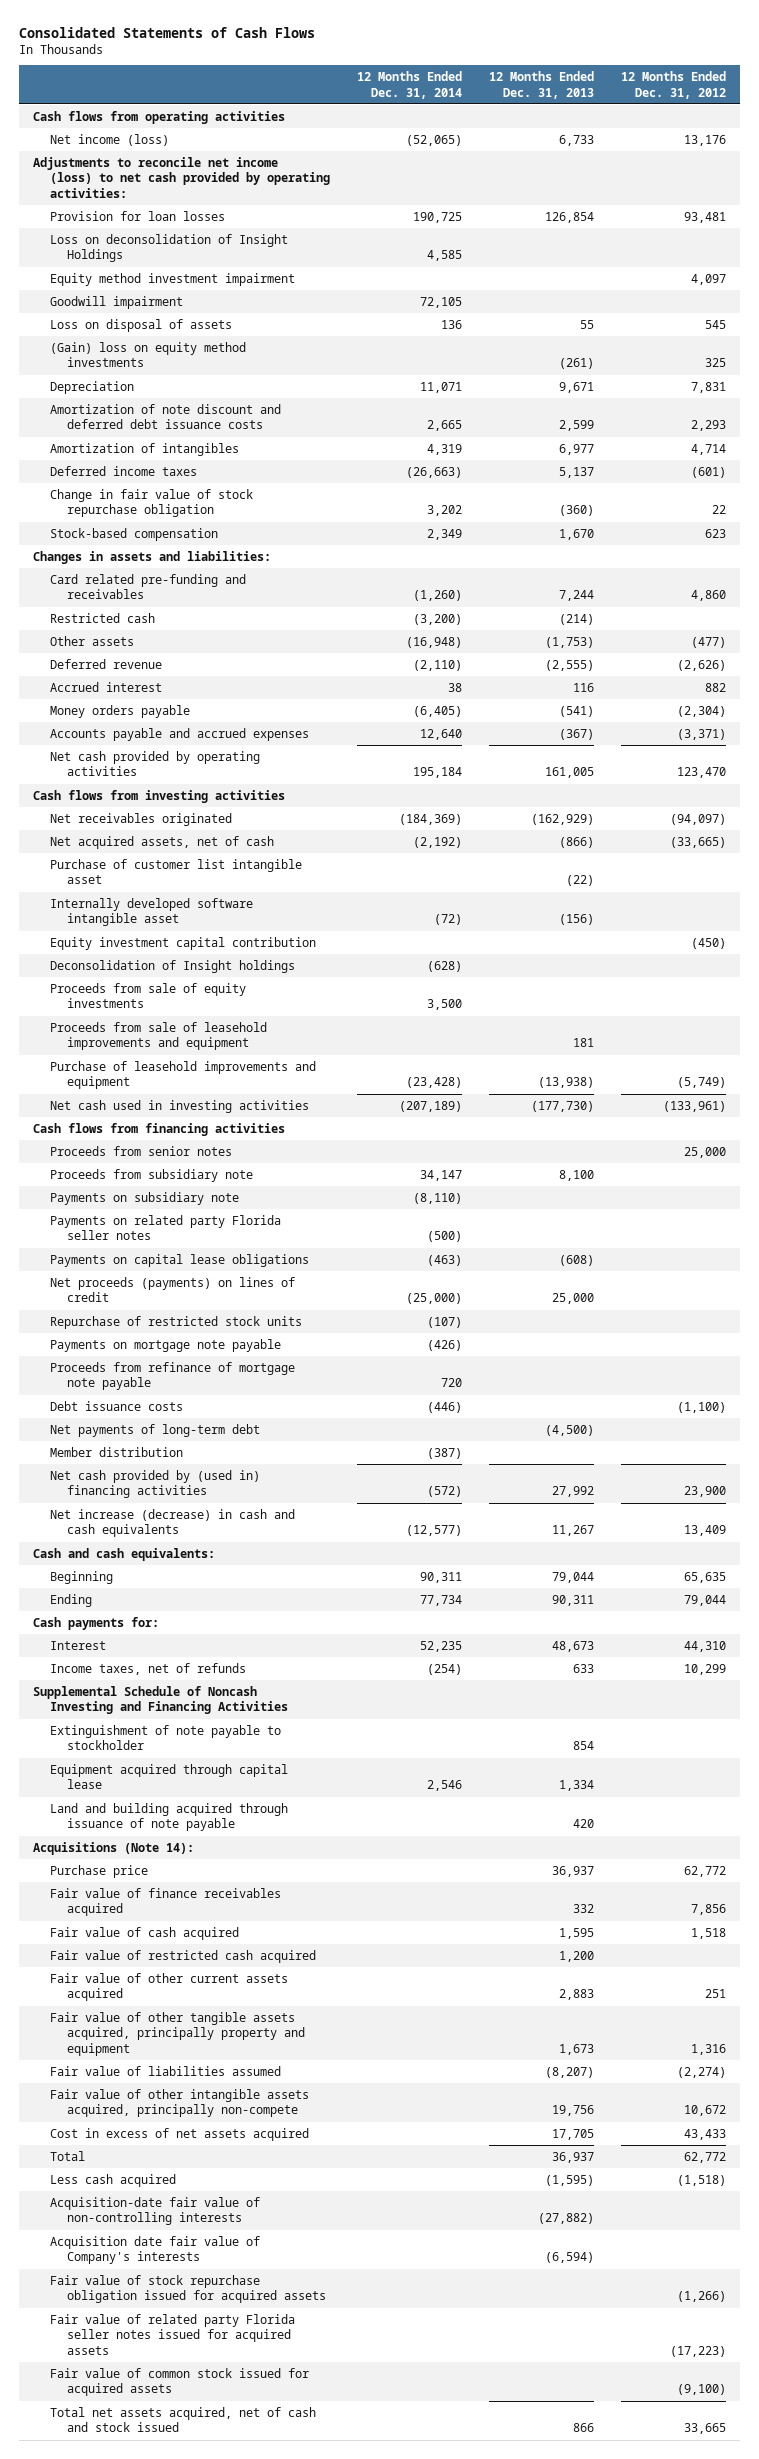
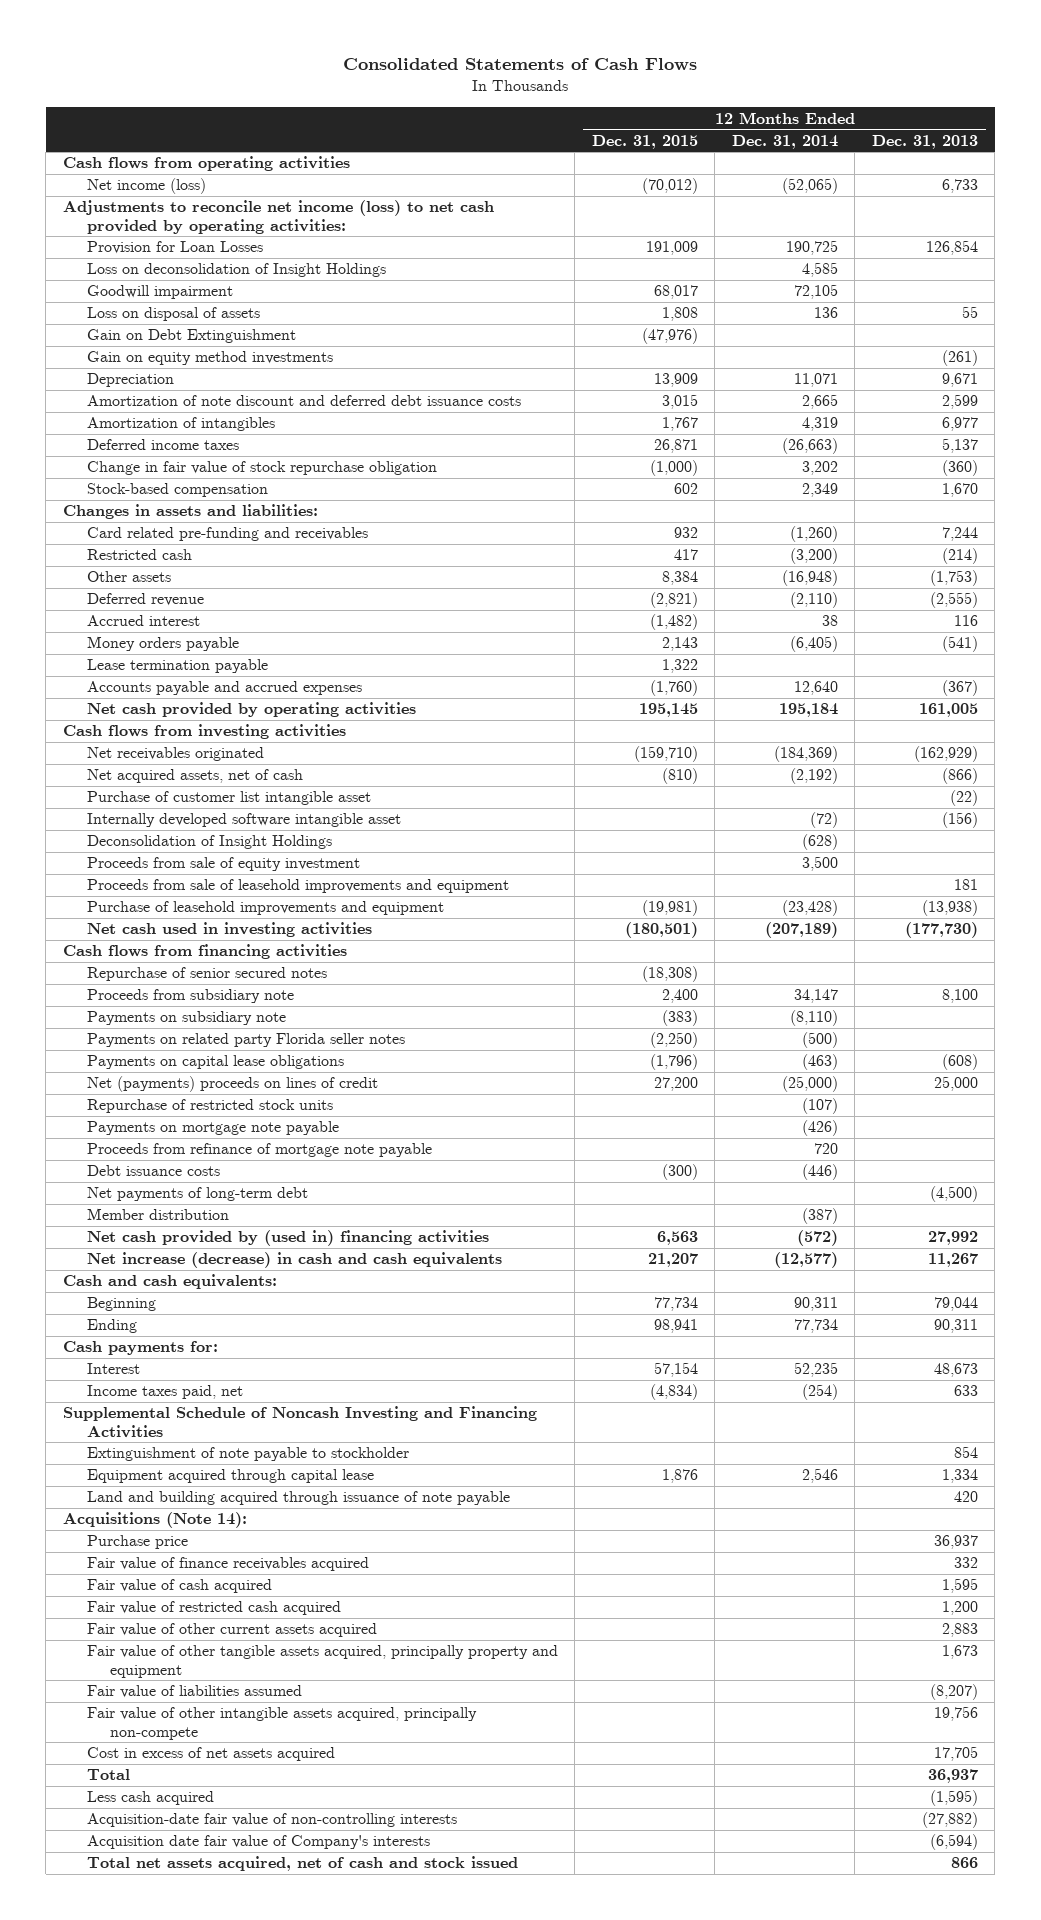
[621,71,727,99] 12 Months Ended Dec. 31, 2012 -> none
none -> [591,134,698,149] Dec. 31, 2015
[49,210,225,221] Provision for loan losses -> [86,241,263,255] Provision for Loan Losses
[49,272,295,286] Equity method investment impairment -> none
none -> [86,329,296,344] Gain on Debt Extinguishment
[49,341,246,368] (Gain) loss on equity method investments -> [86,351,333,366] Gain on equity method investments
none -> [86,659,268,674] Lease termination payable
[49,936,316,950] Equity investment capital contribution -> none
[49,959,295,973] Deconsolidation of Insight holdings -> [86,835,332,850] Deconsolidation of Insight Holdings
[49,982,246,1009] Proceeds from sale of equity investments -> [86,857,360,872] Proceeds from sale of equity investment
[49,1145,232,1156] Proceeds from senior notes -> none
none -> [86,967,327,982] Repurchase of senior secured notes
[49,1276,295,1303] Net proceeds (payments) on lines of credit -> [86,1076,378,1093] Net (payments) proceeds on lines of credit
[49,1662,246,1675] Income taxes, net of refunds -> [86,1385,243,1400] Income taxes paid, net
[49,2274,327,2304] Fair value of stock repurchase obligation issued for acquired assets -> none
[49,2313,295,2355] Fair value of related party Florida seller notes issued for acquired assets -> none
[49,2367,309,2397] Fair value of common stock issued for acquired assets -> none

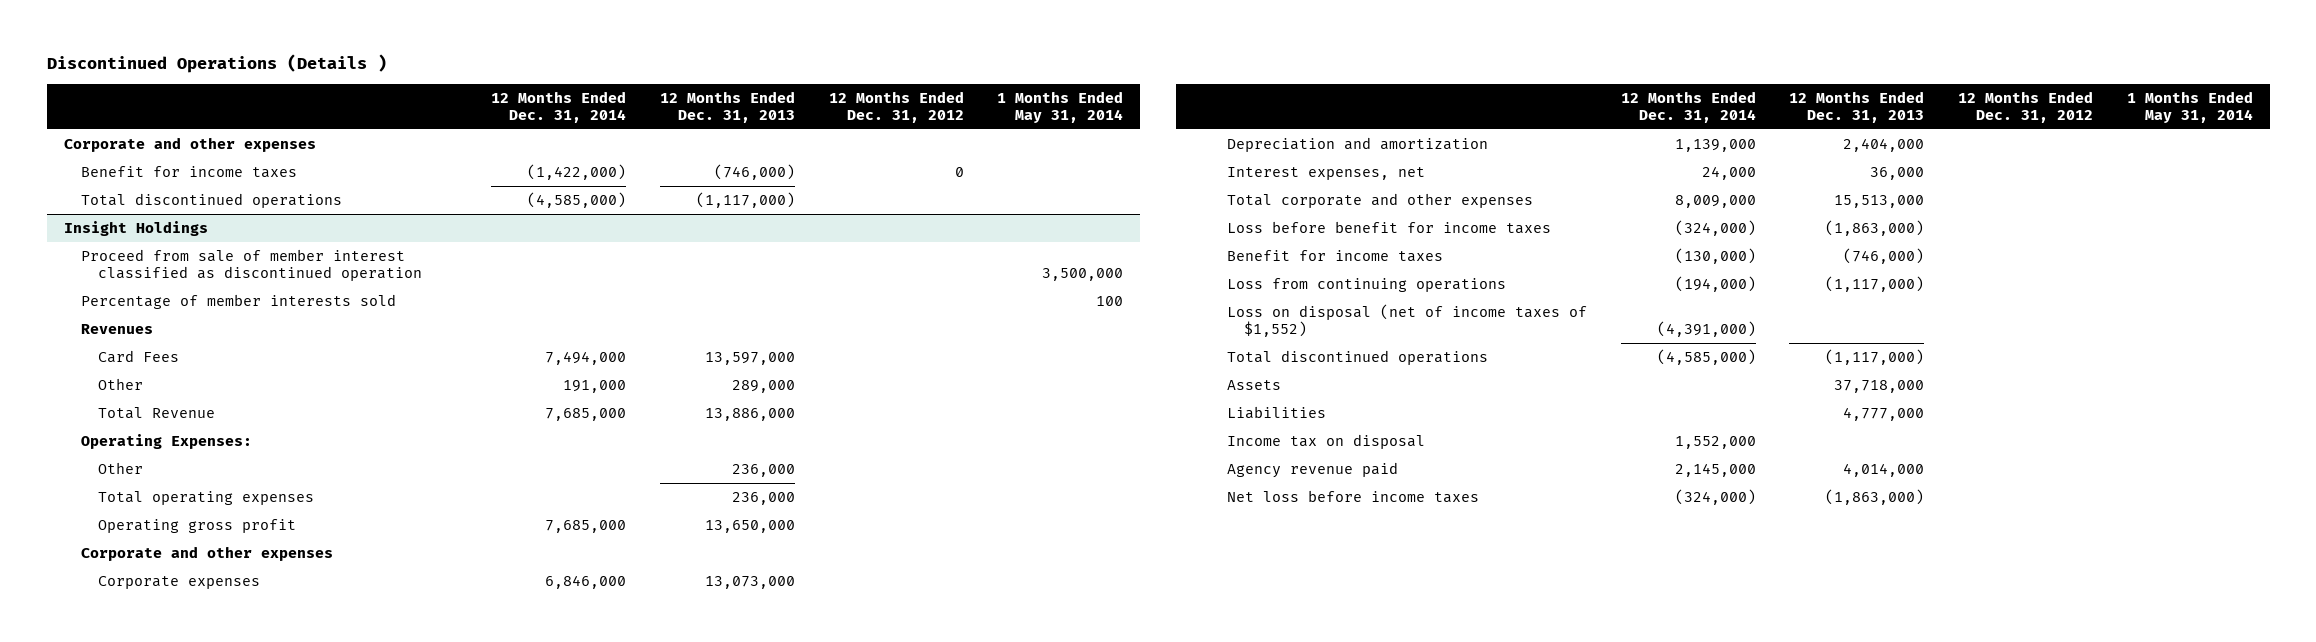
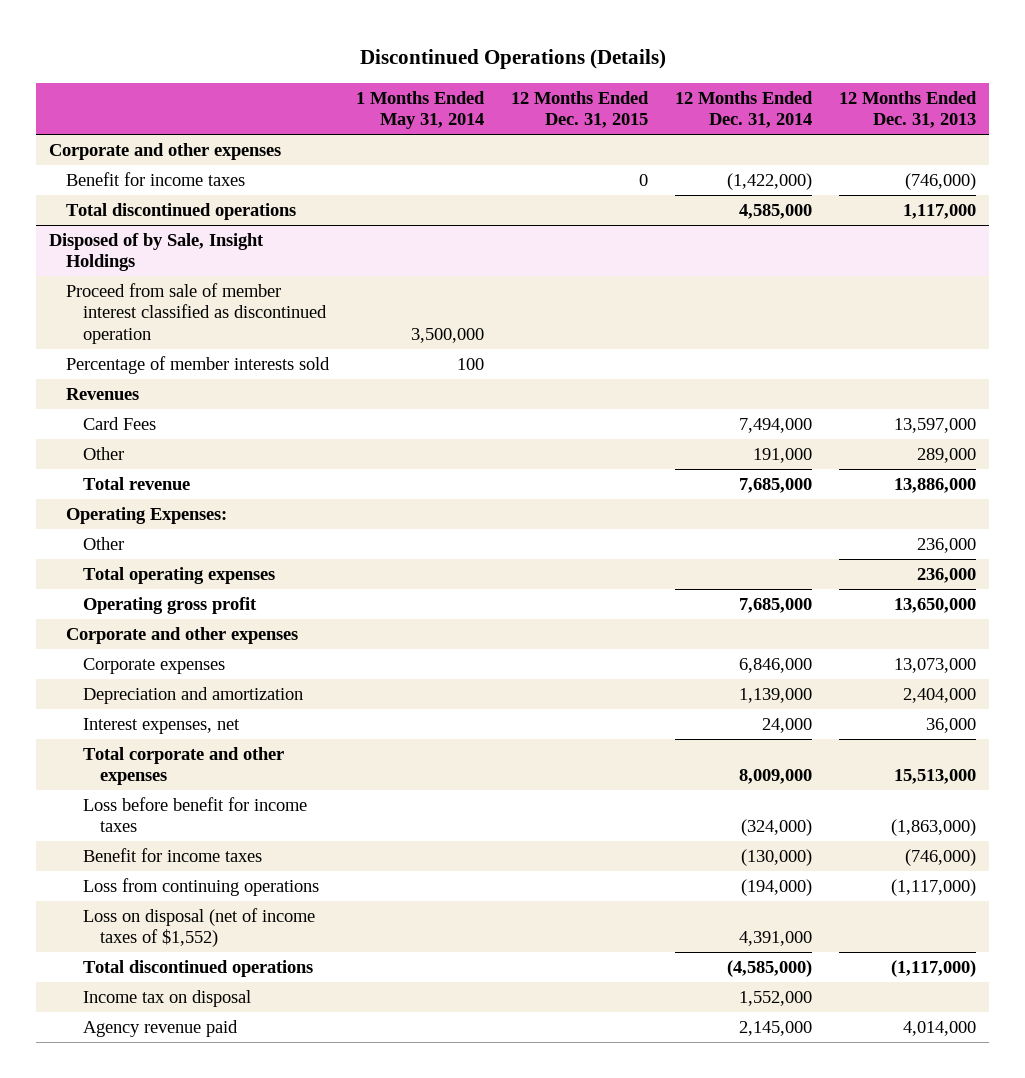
[46,54,387,74] Discontinued Operations (Details ) -> [359,49,666,70] Discontinued Operations (Details)
[828,90,964,123] 12 Months Ended Dec. 31, 2012 -> none
none -> [511,90,650,129] 12 Months Ended Dec. 31, 2015
[63,220,208,236] Insight Holdings -> none
[527,191,627,208] (4,585,000) -> [738,203,812,219] 4,585,000
[695,191,795,208] (1,117,000) -> [902,203,976,219] 1,117,000
none -> [49,232,265,272] Disposed of by Sale, Insight Holdings
[97,406,215,419] Total Revenue -> [83,476,191,490] Total revenue
[1656,320,1756,337] (4,391,000) -> [738,931,812,947] 4,391,000
[1227,379,1282,390] Assets -> none
[1227,405,1327,419] Liabilities -> none
[1227,489,1480,503] Net loss before income taxes -> none

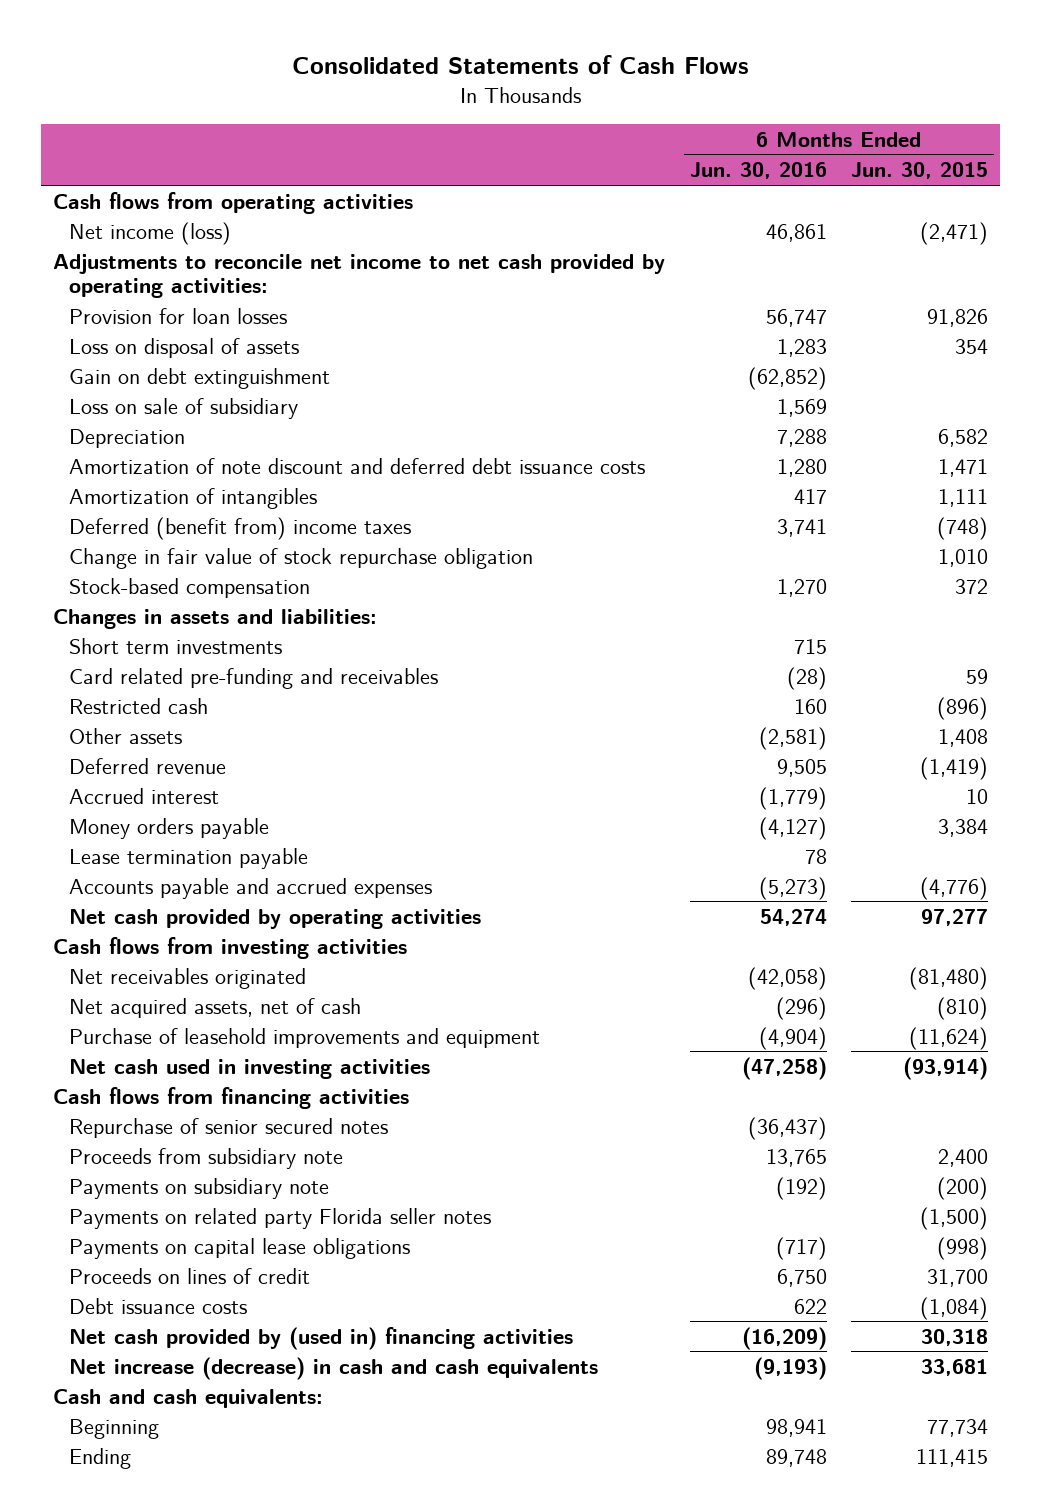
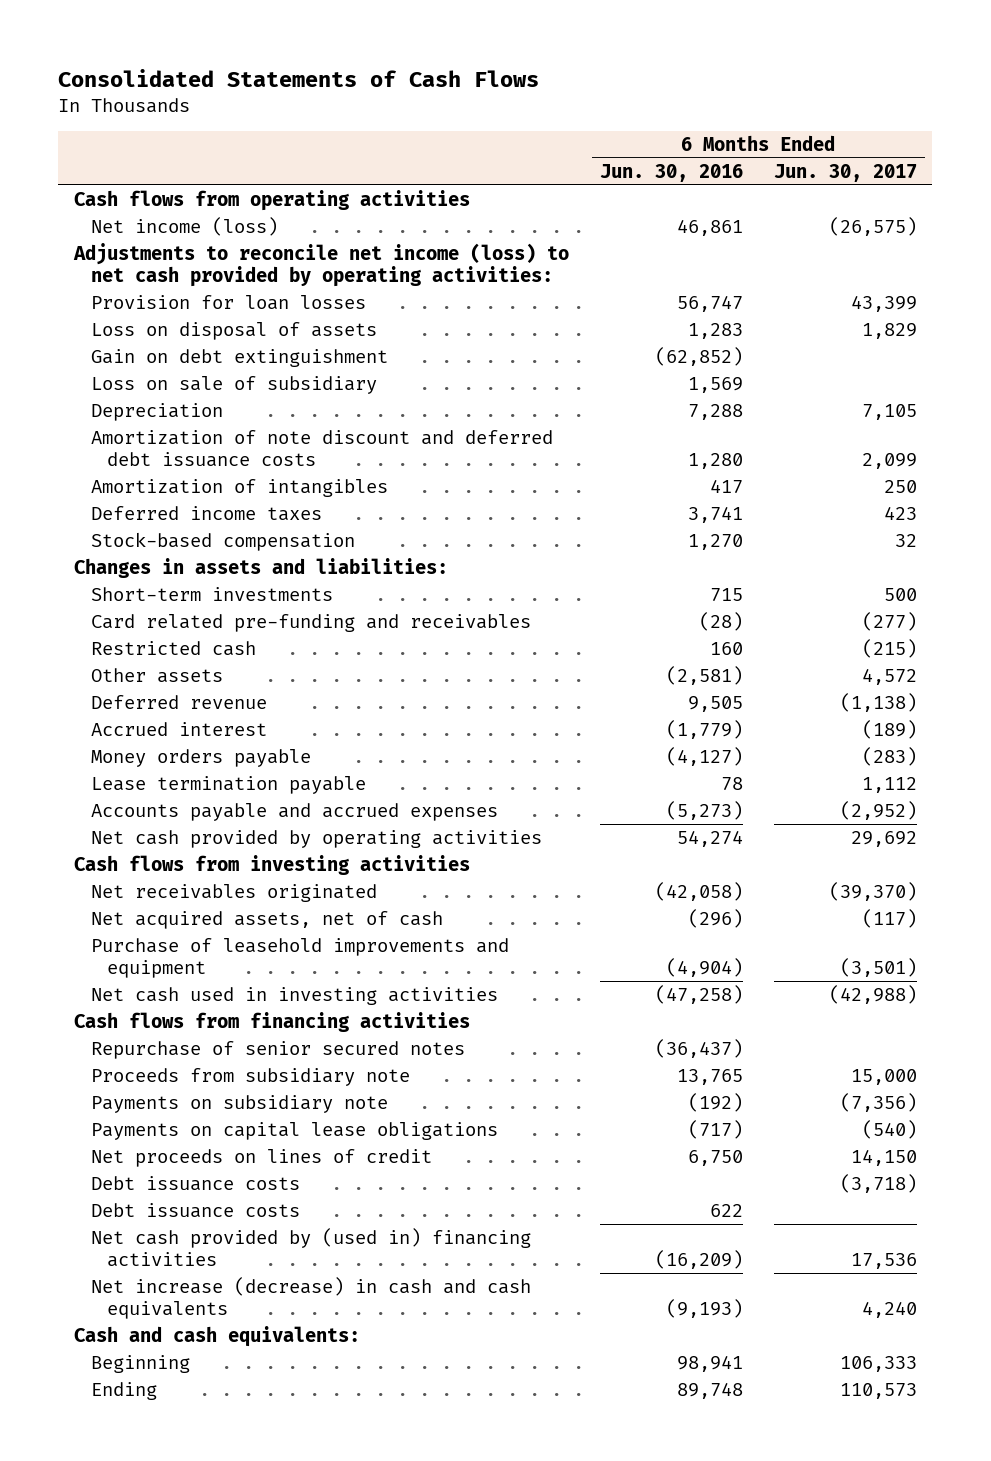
[851,162,989,180] Jun. 30, 2015 -> none
none -> [773,163,917,182] Jun. 30, 2017
[53,253,666,299] Adjustments to reconcile net income to net cash provided by operating activities: -> [72,243,569,288] Adjustments to reconcile net income (loss) to net cash provided by operating activities:
[69,547,534,569] Change in fair value of stock repurchase obligation -> none
[69,516,412,540] Deferred (benefit from) income taxes -> [90,506,322,522] Deferred income taxes
[69,637,283,654] Short term investments -> [90,587,333,602] Short-term investments
[69,1207,492,1229] Payments on related party Florida seller notes -> none
[69,1267,311,1284] Proceeds on lines of credit -> [90,1149,432,1168] Net proceeds on lines of credit
none -> [90,1176,300,1192] Debt issuance costs

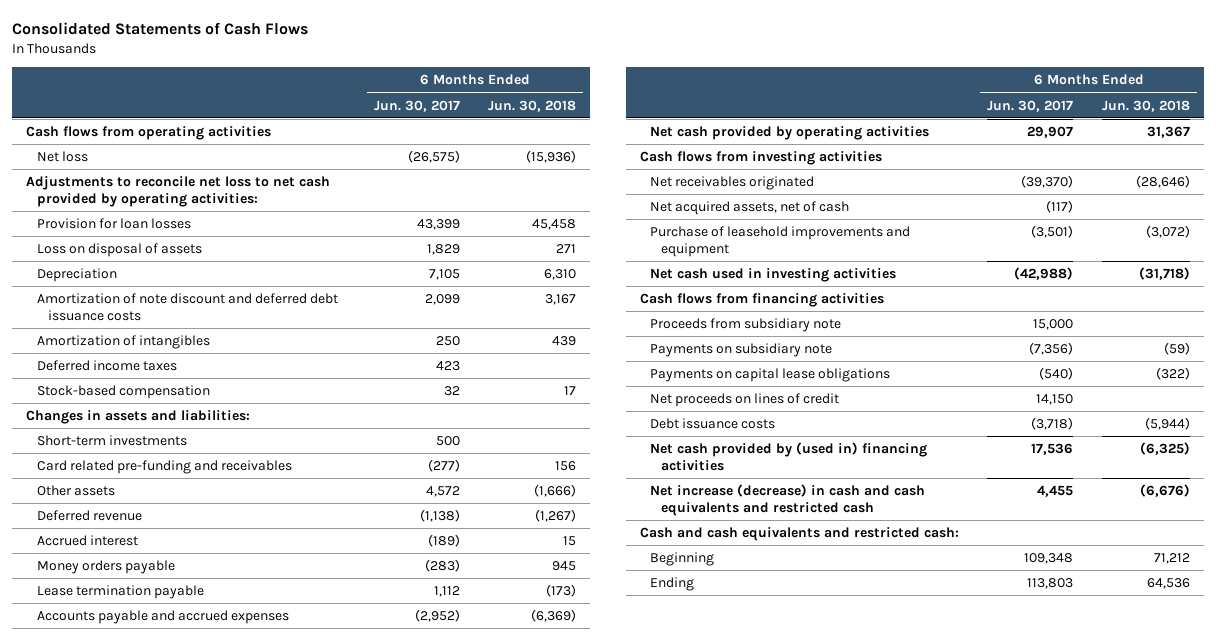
[599,163,743,182] Jun. 30, 2016 -> none
none -> [488,99,577,112] Jun. 30, 2018
[90,217,278,237] Net income (loss) -> [36,151,88,163] Net loss
[72,243,569,288] Adjustments to reconcile net income (loss) to net cash provided by operating activities: -> [26,176,331,208] Adjustments to reconcile net loss to net cash provided by operating activities:
[90,349,388,368] Gain on debt extinguishment -> none
[90,376,377,395] Loss on sale of subsidiary -> none
[90,641,256,657] Restricted cash -> none
[850,831,917,848] 29,692 -> [1027,126,1074,139] 29,907
[90,1041,465,1060] Repurchase of senior secured notes -> none
[90,1203,300,1219] Debt issuance costs -> none
[90,1277,531,1320] Net increase (decrease) in cash and cash equivalents -> [650,484,926,517] Net increase (decrease) in cash and cash equivalents and restricted cash
[861,1301,917,1319] 4,240 -> [1037,485,1074,498] 4,455
[73,1326,360,1348] Cash and cash equivalents: -> [639,527,959,542] Cash and cash equivalents and restricted cash:
[839,1356,917,1373] 106,333 -> [1024,553,1074,565] 109,348
[839,1383,917,1400] 110,573 -> [1027,578,1074,590] 113,803

